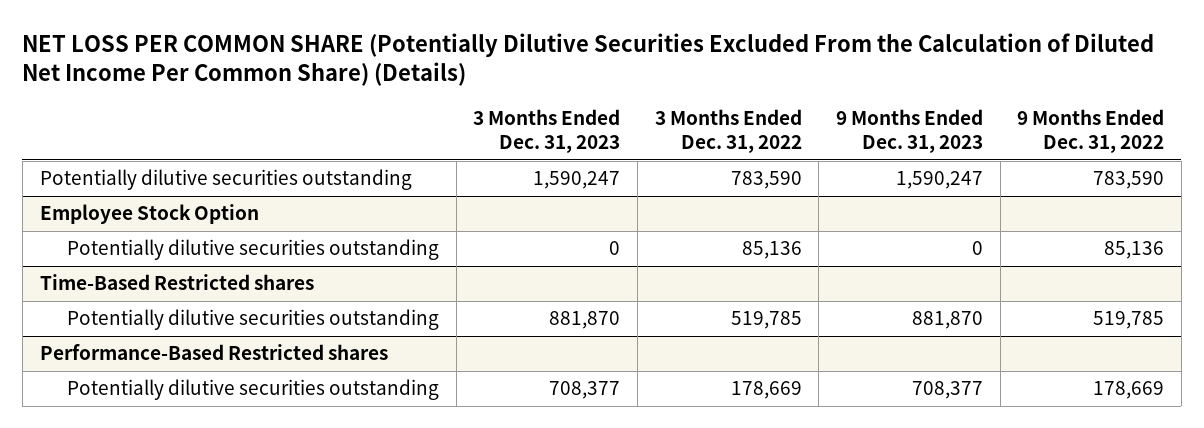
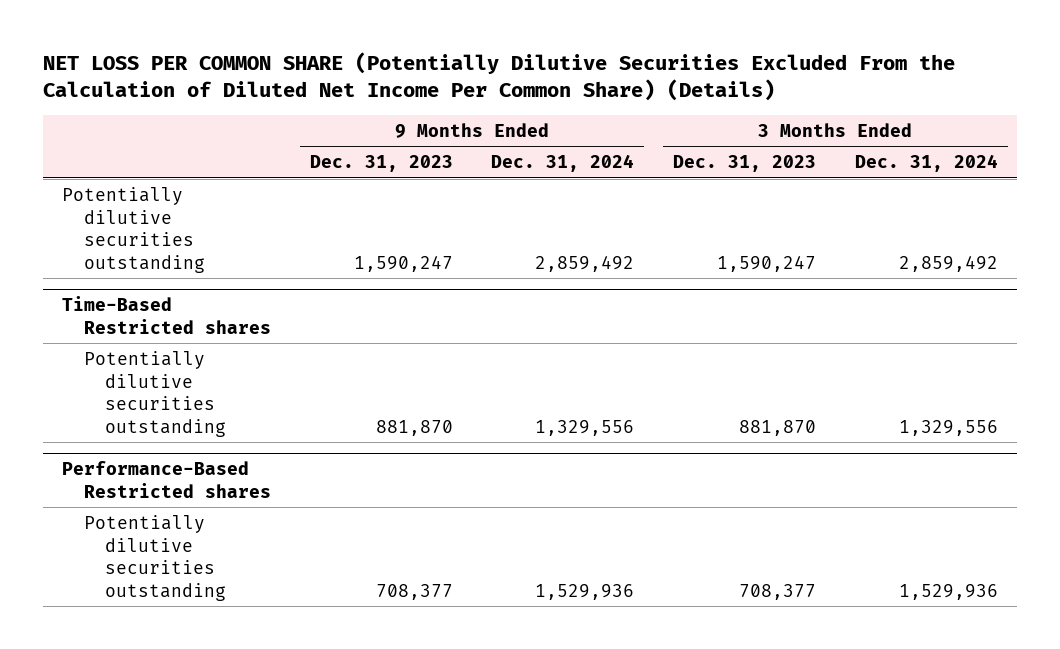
[654,108,802,154] 3 Months Ended Dec. 31, 2022 -> none
[1017,108,1165,154] 9 Months Ended Dec. 31, 2022 -> none
none -> [491,154,635,173] Dec. 31, 2024
none -> [854,154,998,173] Dec. 31, 2024
[39,204,259,225] Employee Stock Option -> none
[66,239,439,261] Potentially dilutive securities outstanding -> none

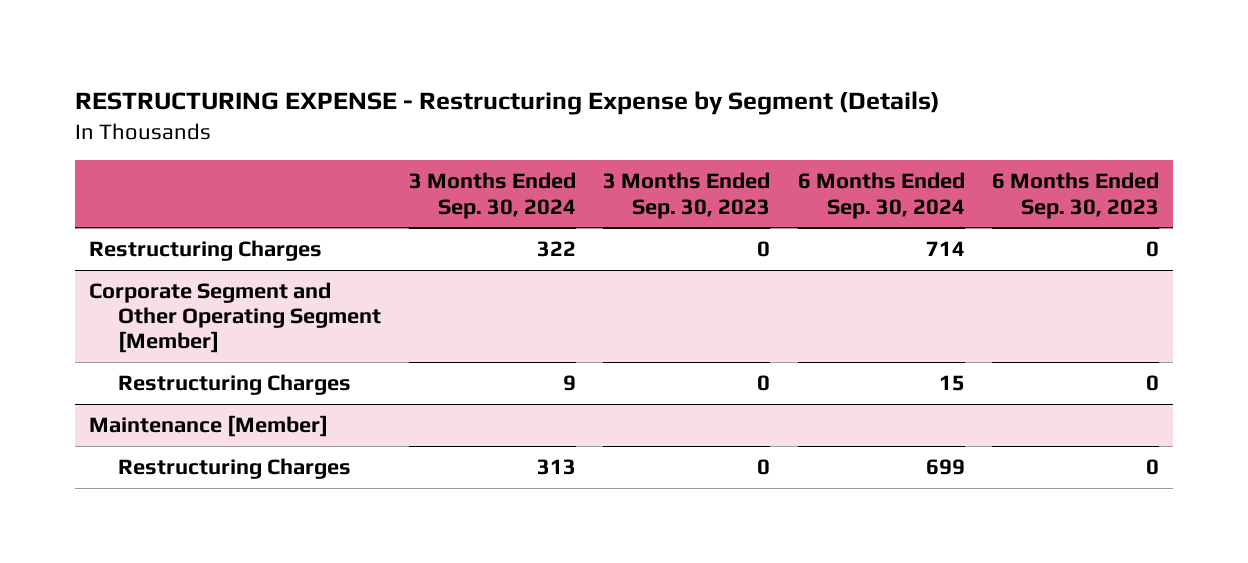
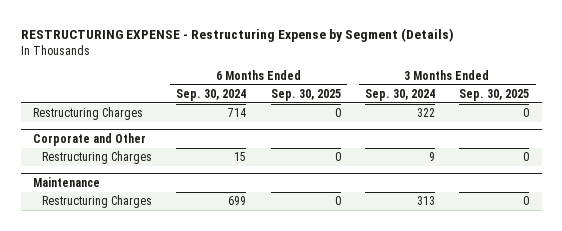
[603,172,771,219] 3 Months Ended Sep. 30, 2023 -> none
[992,172,1160,219] 6 Months Ended Sep. 30, 2023 -> none
none -> [270,88,341,101] Sep. 30, 2025
none -> [459,88,530,101] Sep. 30, 2025
[88,281,382,354] Corporate Segment and Other Operating Segment [Member] -> [32,132,146,146] Corporate and Other
[88,414,328,437] Maintenance [Member] -> [32,176,100,187] Maintenance

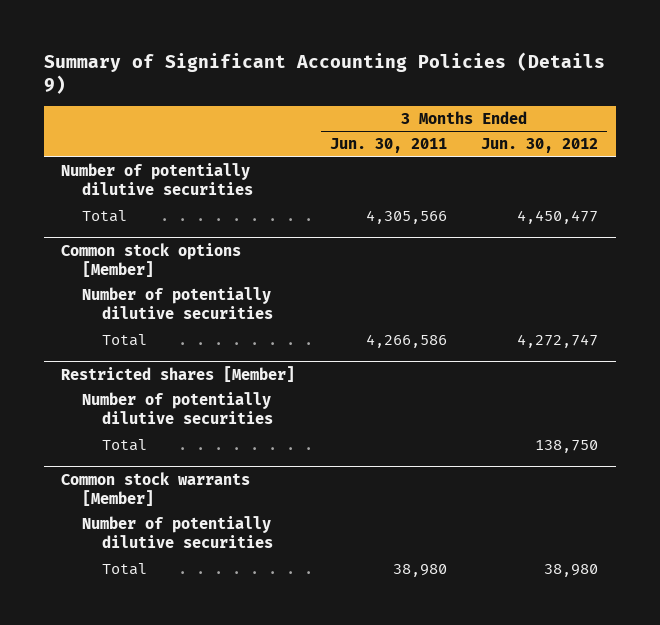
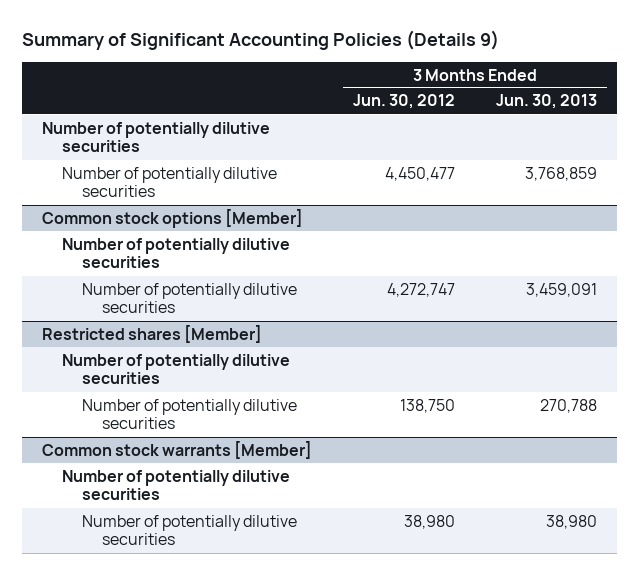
[329,138,447,154] Jun. 30, 2011 -> none
none -> [495,94,597,110] Jun. 30, 2013
[81,209,127,222] Total -> [62,166,278,198] Number of potentially dilutive securities
[102,333,148,346] Total -> [82,282,298,314] Number of potentially dilutive securities
[102,438,148,451] Total -> [82,398,298,430] Number of potentially dilutive securities
[102,562,148,575] Total -> [82,514,298,546] Number of potentially dilutive securities

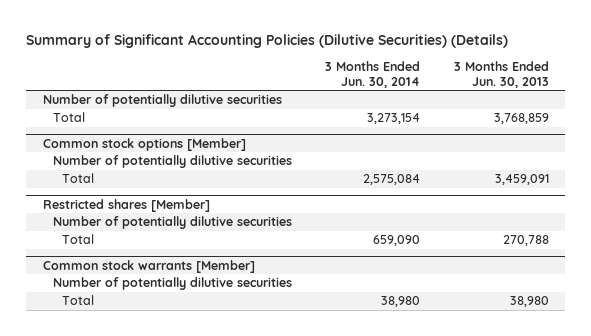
[21,30,499,51] Summary of Significant Accounting Policies (Details 9) -> [25,34,508,49] Summary of Significant Accounting Policies (Dilutive Securities) (Details)
[352,94,455,110] Jun. 30, 2012 -> none
none -> [325,60,421,88] 3 Months Ended Jun. 30, 2014
[62,166,278,198] Number of potentially dilutive securities -> [52,112,85,123] Total
[82,282,298,314] Number of potentially dilutive securities -> [62,173,95,184] Total
[82,398,298,430] Number of potentially dilutive securities -> [62,234,95,245] Total
[82,514,298,546] Number of potentially dilutive securities -> [62,295,95,306] Total

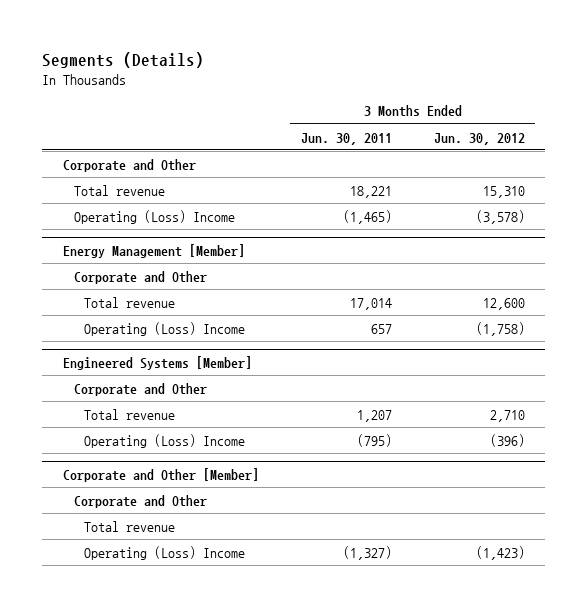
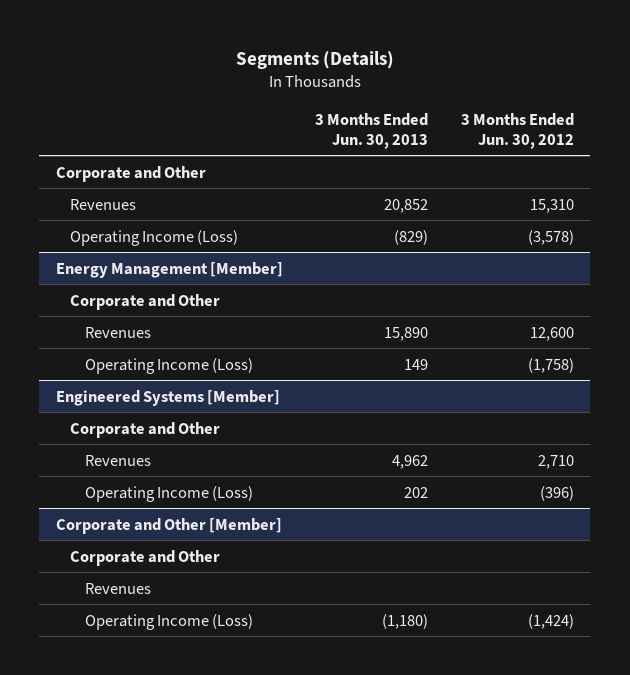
[300,132,392,145] Jun. 30, 2011 -> none
none -> [315,113,429,149] 3 Months Ended Jun. 30, 2013
[73,184,165,196] Total revenue -> [70,198,137,210] Revenues
[73,209,235,224] Operating (Loss) Income -> [70,229,239,246] Operating Income (Loss)
[83,296,175,308] Total revenue -> [84,326,151,338] Revenues
[83,321,245,336] Operating (Loss) Income -> [84,357,253,374] Operating Income (Loss)
[83,408,175,420] Total revenue -> [84,454,151,466] Revenues
[83,433,245,448] Operating (Loss) Income -> [84,485,253,502] Operating Income (Loss)
[83,520,175,532] Total revenue -> [84,582,151,594] Revenues
[83,545,245,560] Operating (Loss) Income -> [84,613,253,630] Operating Income (Loss)
[475,545,525,560] (1,423) -> [527,613,574,629] (1,424)

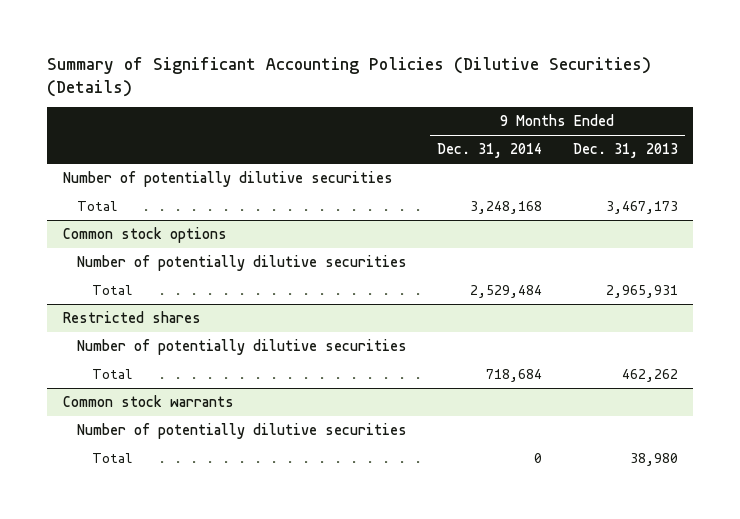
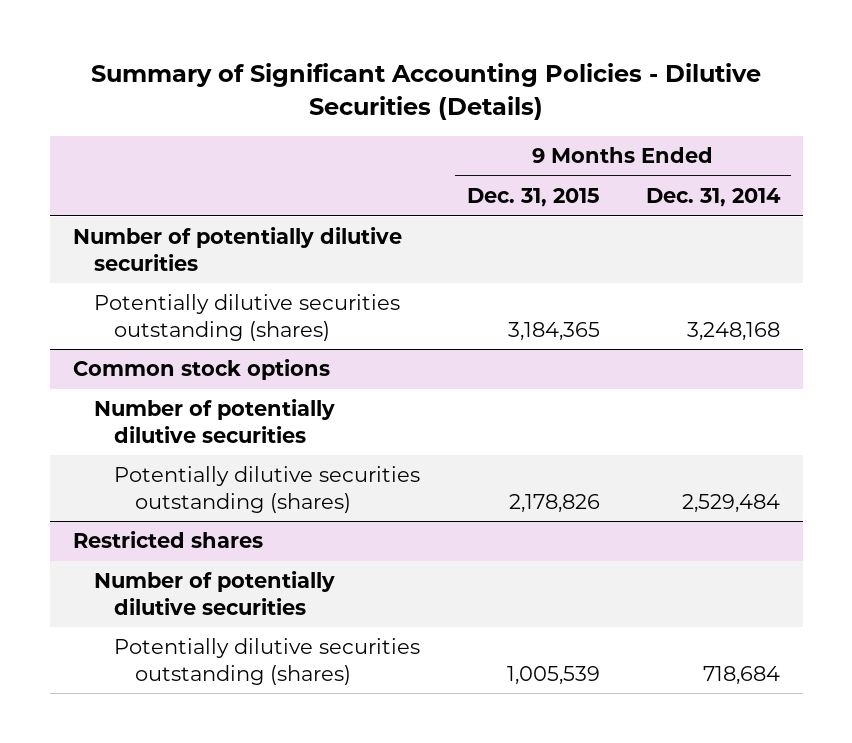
[47,57,652,97] Summary of Significant Accounting Policies (Dilutive Securities) (Details) -> [91,63,762,120] Summary of Significant Accounting Policies - Dilutive Securities (Details)
[572,143,678,159] Dec. 31, 2013 -> none
none -> [466,188,600,208] Dec. 31, 2015
[77,201,119,212] Total -> [93,294,400,341] Potentially dilutive securities outstanding (shares)
[92,285,134,296] Total -> [114,466,421,513] Potentially dilutive securities outstanding (shares)
[62,395,234,408] Common stock warrants -> none
[77,423,408,440] Number of potentially dilutive securities -> none
[92,453,134,464] Total -> none
[92,369,134,380] Total -> [114,638,421,685] Potentially dilutive securities outstanding (shares)

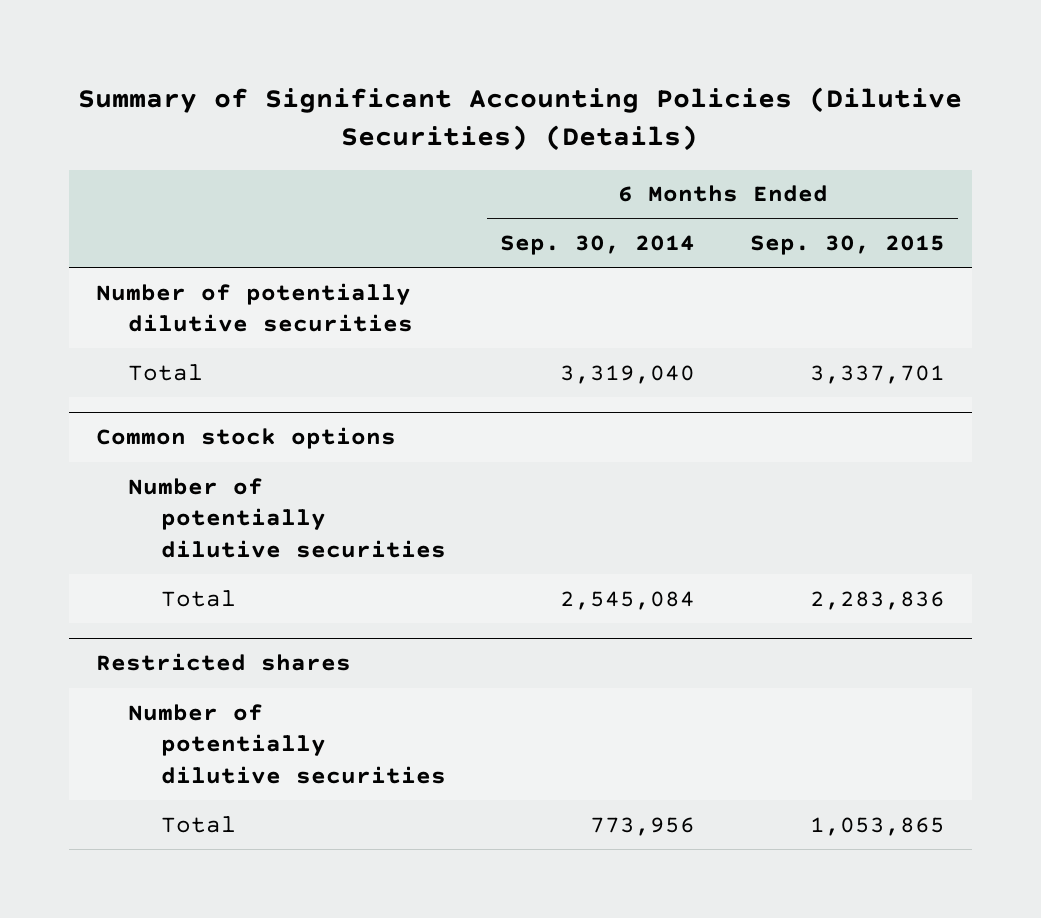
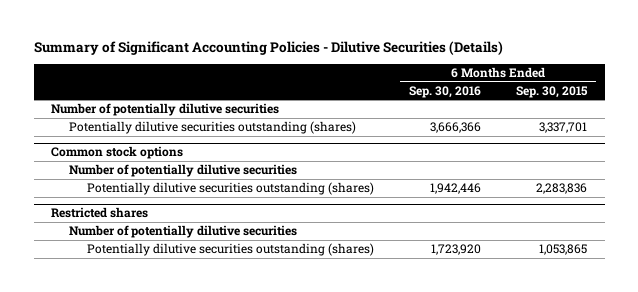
[78,86,963,152] Summary of Significant Accounting Policies (Dilutive Securities) (Details) -> [33,41,503,56] Summary of Significant Accounting Policies - Dilutive Securities (Details)
[500,235,696,256] Sep. 30, 2014 -> none
none -> [408,85,481,98] Sep. 30, 2016
[128,363,204,381] Total -> [69,121,357,135] Potentially dilutive securities outstanding (shares)
[160,589,236,607] Total -> [86,182,374,196] Potentially dilutive securities outstanding (shares)
[160,815,236,833] Total -> [86,243,374,257] Potentially dilutive securities outstanding (shares)

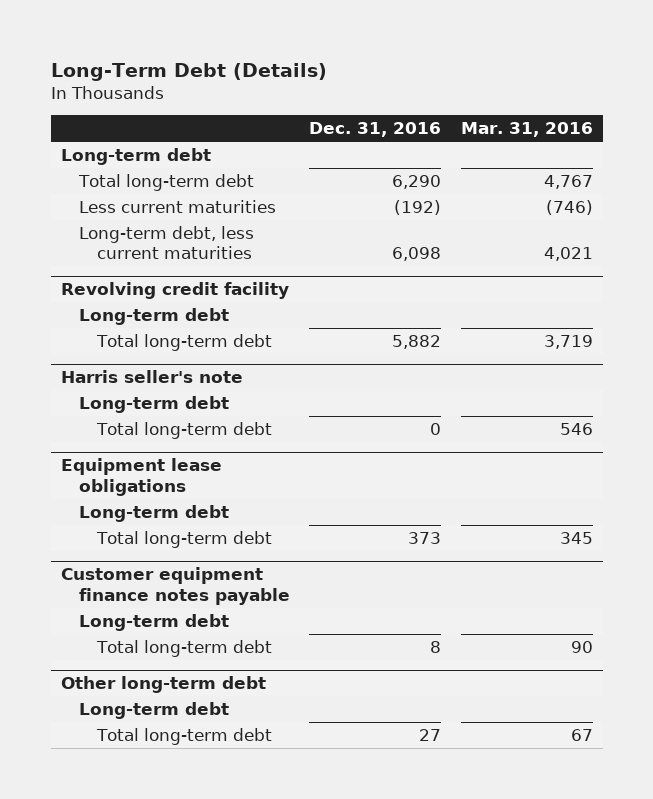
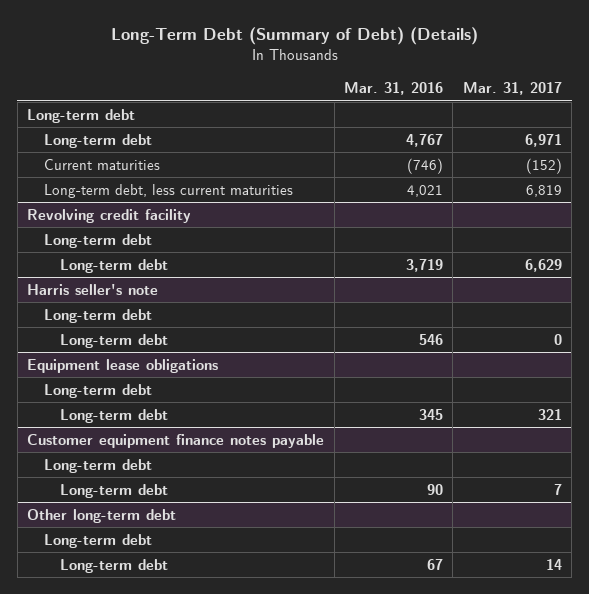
[50,62,327,81] Long-Term Debt (Details) -> [110,27,478,46] Long-Term Debt (Summary of Debt) (Details)
[309,122,442,138] Dec. 31, 2016 -> none
none -> [462,82,562,96] Mar. 31, 2017
[77,173,254,191] Total long-term debt -> [43,133,152,148] Long-term debt
[78,199,276,213] Less current maturities -> [43,158,160,170] Current maturities
[95,333,272,351] Total long-term debt -> [59,258,168,273] Long-term debt
[95,421,272,439] Total long-term debt -> [59,333,168,348] Long-term debt
[95,530,272,548] Total long-term debt -> [59,408,168,423] Long-term debt
[95,639,272,657] Total long-term debt -> [59,483,168,498] Long-term debt
[95,727,272,745] Total long-term debt -> [59,558,168,573] Long-term debt

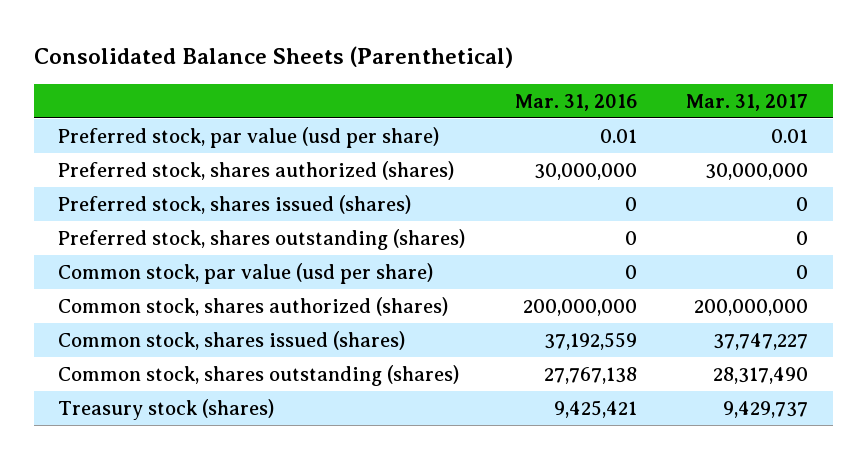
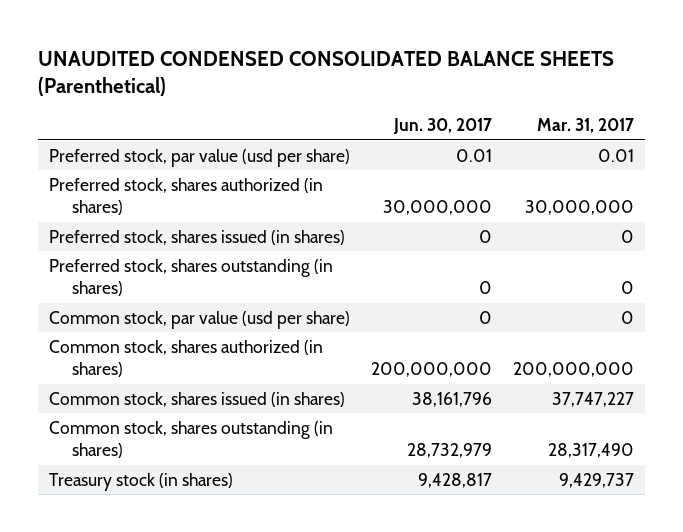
[33,46,513,69] Consolidated Balance Sheets (Parenthetical) -> [38,50,615,97] UNAUDITED CONDENSED CONSOLIDATED BALANCE SHEETS (Parenthetical)
[514,93,637,111] Mar. 31, 2016 -> none
none -> [393,118,493,135] Jun. 30, 2017
[58,160,455,180] Preferred stock, shares authorized (shares) -> [49,177,324,216] Preferred stock, shares authorized (in shares)
[58,194,412,214] Preferred stock, shares issued (shares) -> [49,229,346,245] Preferred stock, shares issued (in shares)
[58,228,466,250] Preferred stock, shares outstanding (shares) -> [49,258,334,297] Preferred stock, shares outstanding (in shares)
[58,296,449,316] Common stock, shares authorized (shares) -> [49,339,324,378] Common stock, shares authorized (in shares)
[58,330,406,350] Common stock, shares issued (shares) -> [49,391,346,407] Common stock, shares issued (in shares)
[58,364,460,386] Common stock, shares outstanding (shares) -> [49,420,334,459] Common stock, shares outstanding (in shares)
[58,398,275,420] Treasury stock (shares) -> [49,472,234,491] Treasury stock (in shares)

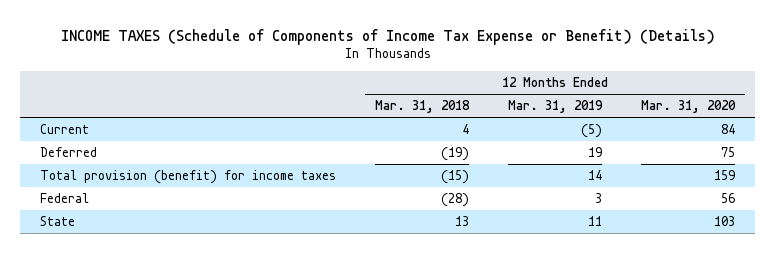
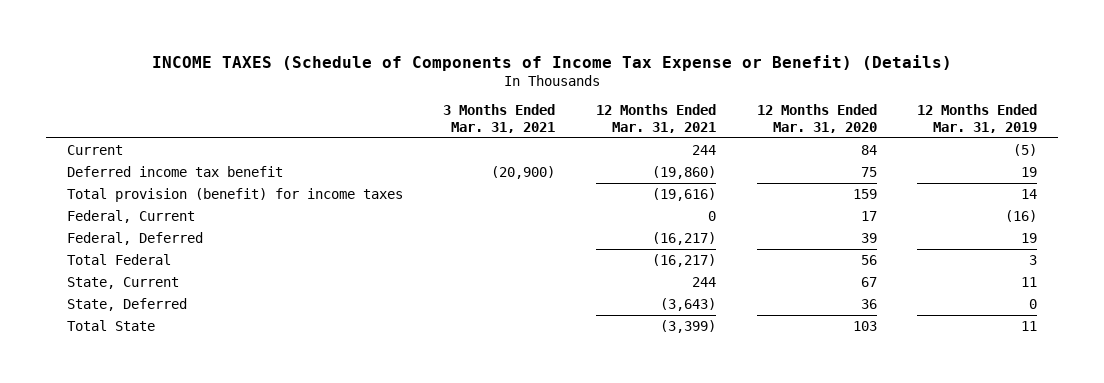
[375,100,471,114] Mar. 31, 2018 -> none
none -> [443,104,556,133] 3 Months Ended Mar. 31, 2021
none -> [596,104,717,133] 12 Months Ended Mar. 31, 2021
[40,146,98,157] Deferred -> [66,165,283,177] Deferred income tax benefit
none -> [66,209,195,223] Federal, Current
none -> [66,231,203,245] Federal, Deferred
[40,192,90,203] Federal -> [66,253,171,265] Total Federal
none -> [66,276,179,289] State, Current
none -> [66,297,187,311] State, Deferred
[40,215,76,226] State -> [66,319,155,331] Total State

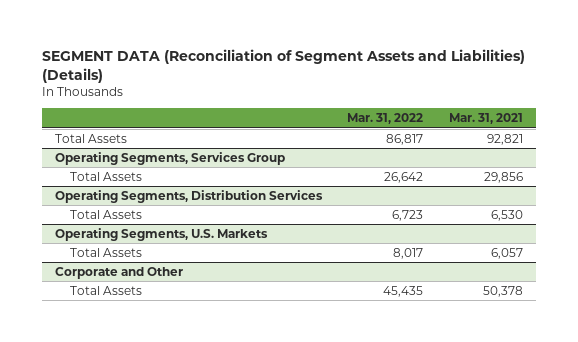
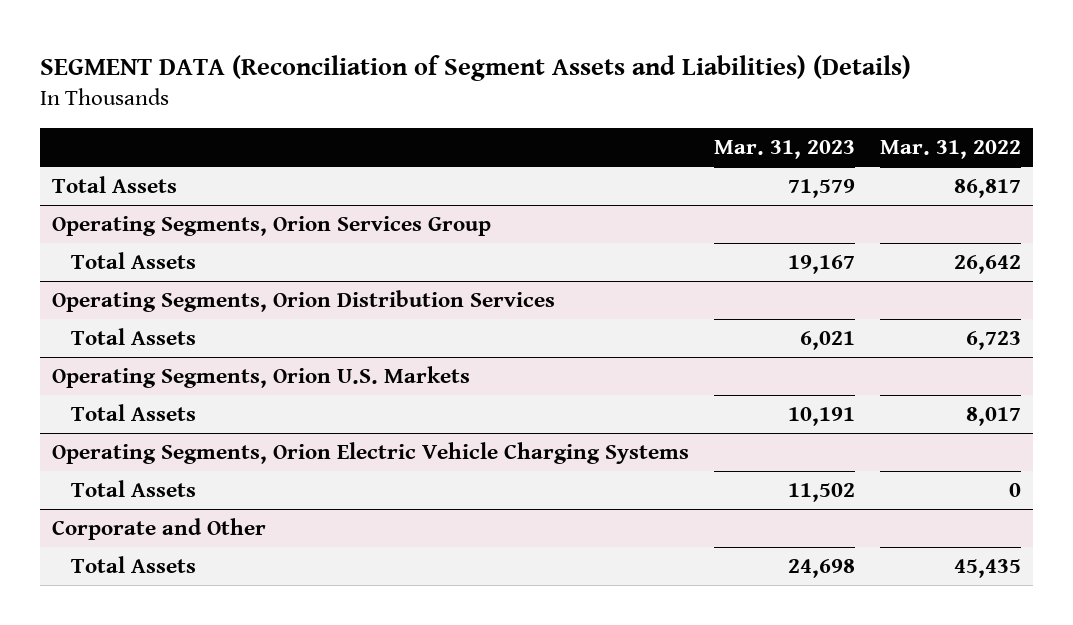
[448,113,523,125] Mar. 31, 2021 -> none
none -> [714,139,856,159] Mar. 31, 2023
[54,151,285,165] Operating Segments, Services Group -> [52,216,492,237] Operating Segments, Orion Services Group
[54,189,323,203] Operating Segments, Distribution Services -> [52,290,556,313] Operating Segments, Orion Distribution Services
[54,227,268,241] Operating Segments, U.S. Markets -> [52,366,471,389] Operating Segments, Orion U.S. Markets
none -> [52,442,690,465] Operating Segments, Orion Electric Vehicle Charging Systems
none -> [71,480,197,498] Total Assets

